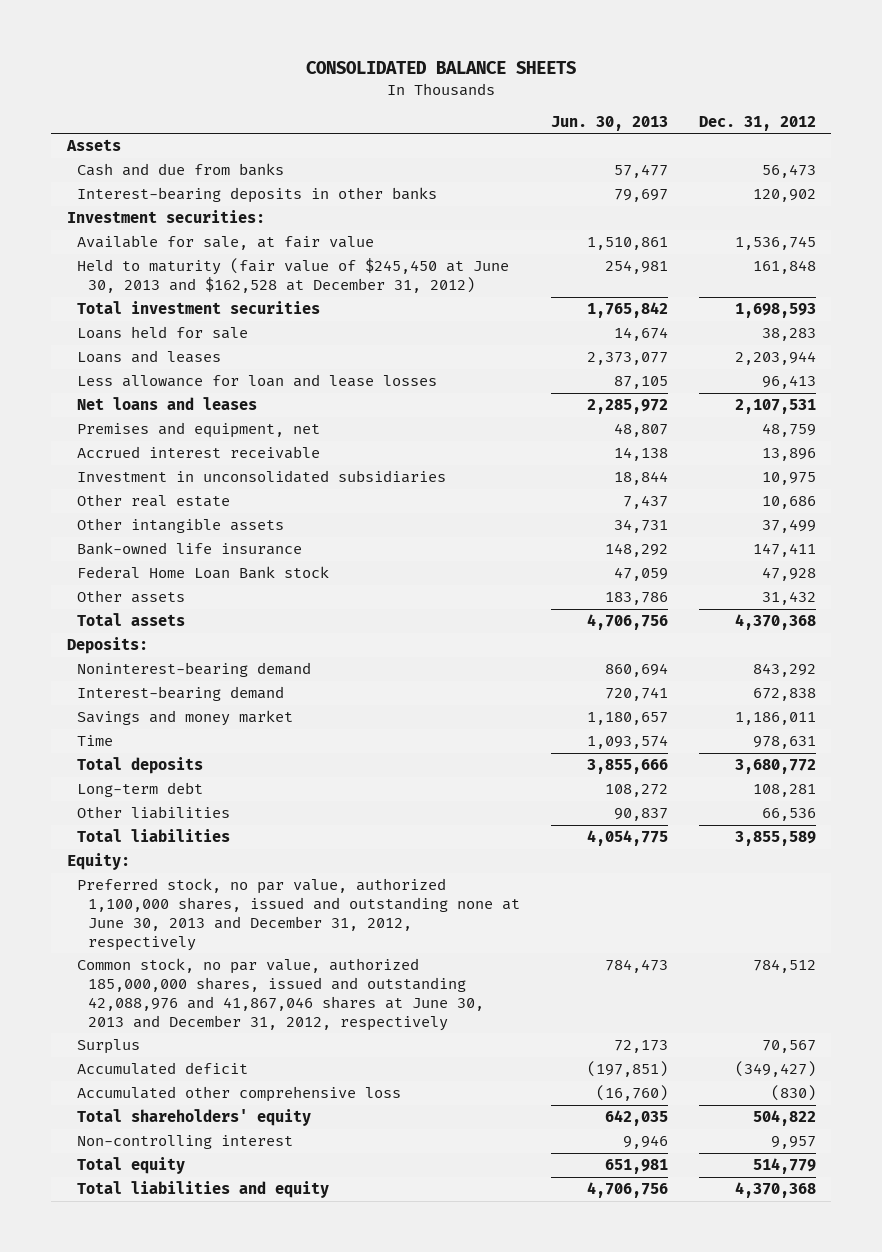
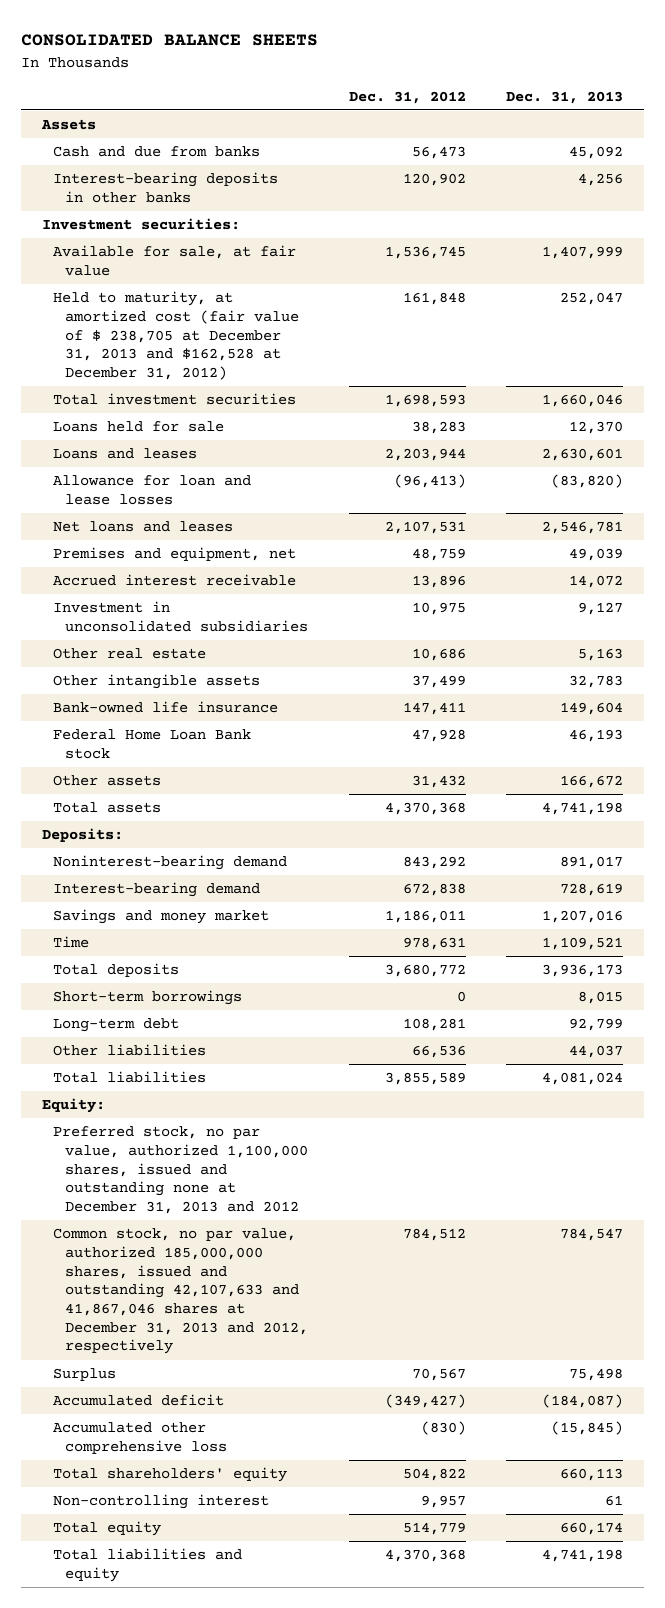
[550,115,668,131] Jun. 30, 2013 -> none
none -> [506,90,624,104] Dec. 31, 2013
[77,258,510,293] Held to maturity (fair value of $245,450 at June 30, 2013 and $162,528 at December 31, 2012) -> [53,291,299,381] Held to maturity, at amortized cost (fair value of $ 238,705 at December 31, 2013 and $162,528 at December 31, 2012)
[77,374,438,388] Less allowance for loan and lease losses -> [53,475,252,505] Allowance for loan and lease losses
[761,375,816,390] 96,413 -> [393,474,466,489] (96,413)
none -> [53,990,243,1006] Short-term borrowings
[77,878,521,951] Preferred stock, no par value, authorized 1,100,000 shares, issued and outstanding none at June 30, 2013 and December 31, 2012, respectively -> [53,1126,308,1215] Preferred stock, no par value, authorized 1,100,000 shares, issued and outstanding none at December 31, 2013 and 2012
[77,958,485,1031] Common stock, no par value, authorized 185,000,000 shares, issued and outstanding 42,088,976 and 41,867,046 shares at June 30, 2013 and December 31, 2012, respectively -> [53,1228,308,1355] Common stock, no par value, authorized 185,000,000 shares, issued and outstanding 42,107,633 and 41,867,046 shares at December 31, 2013 and 2012, respectively

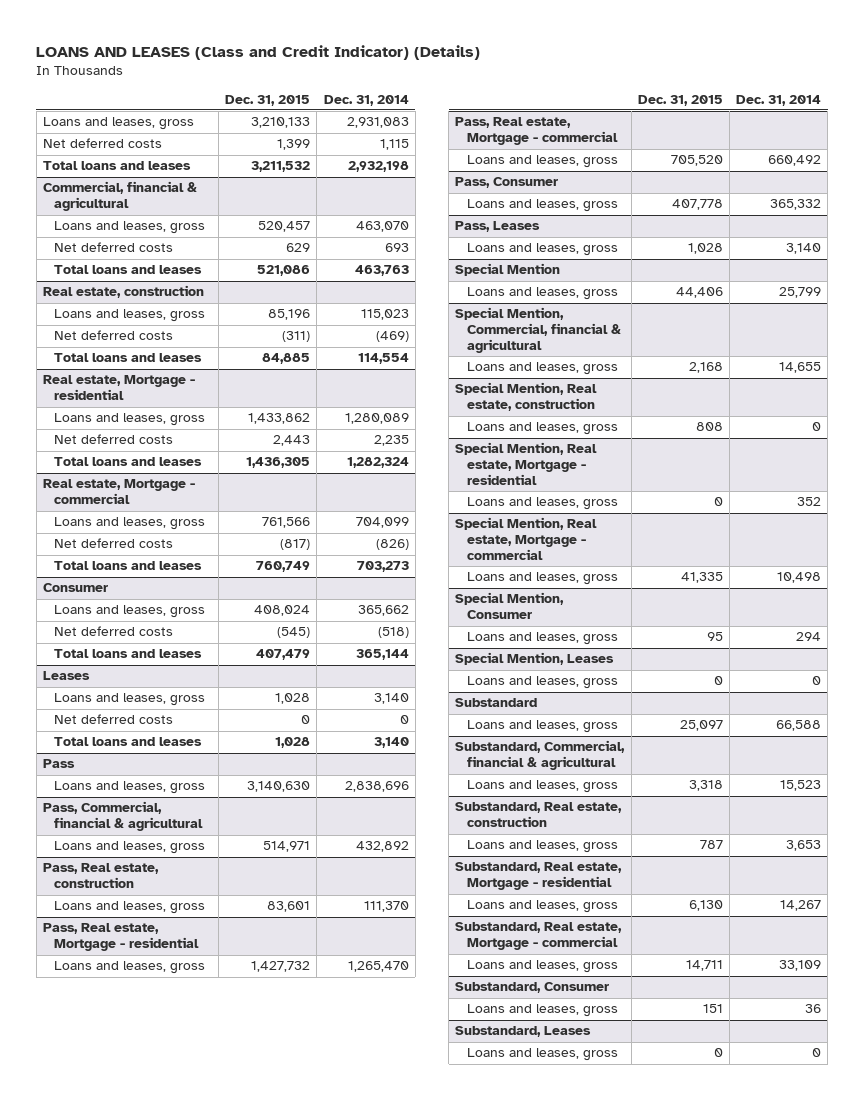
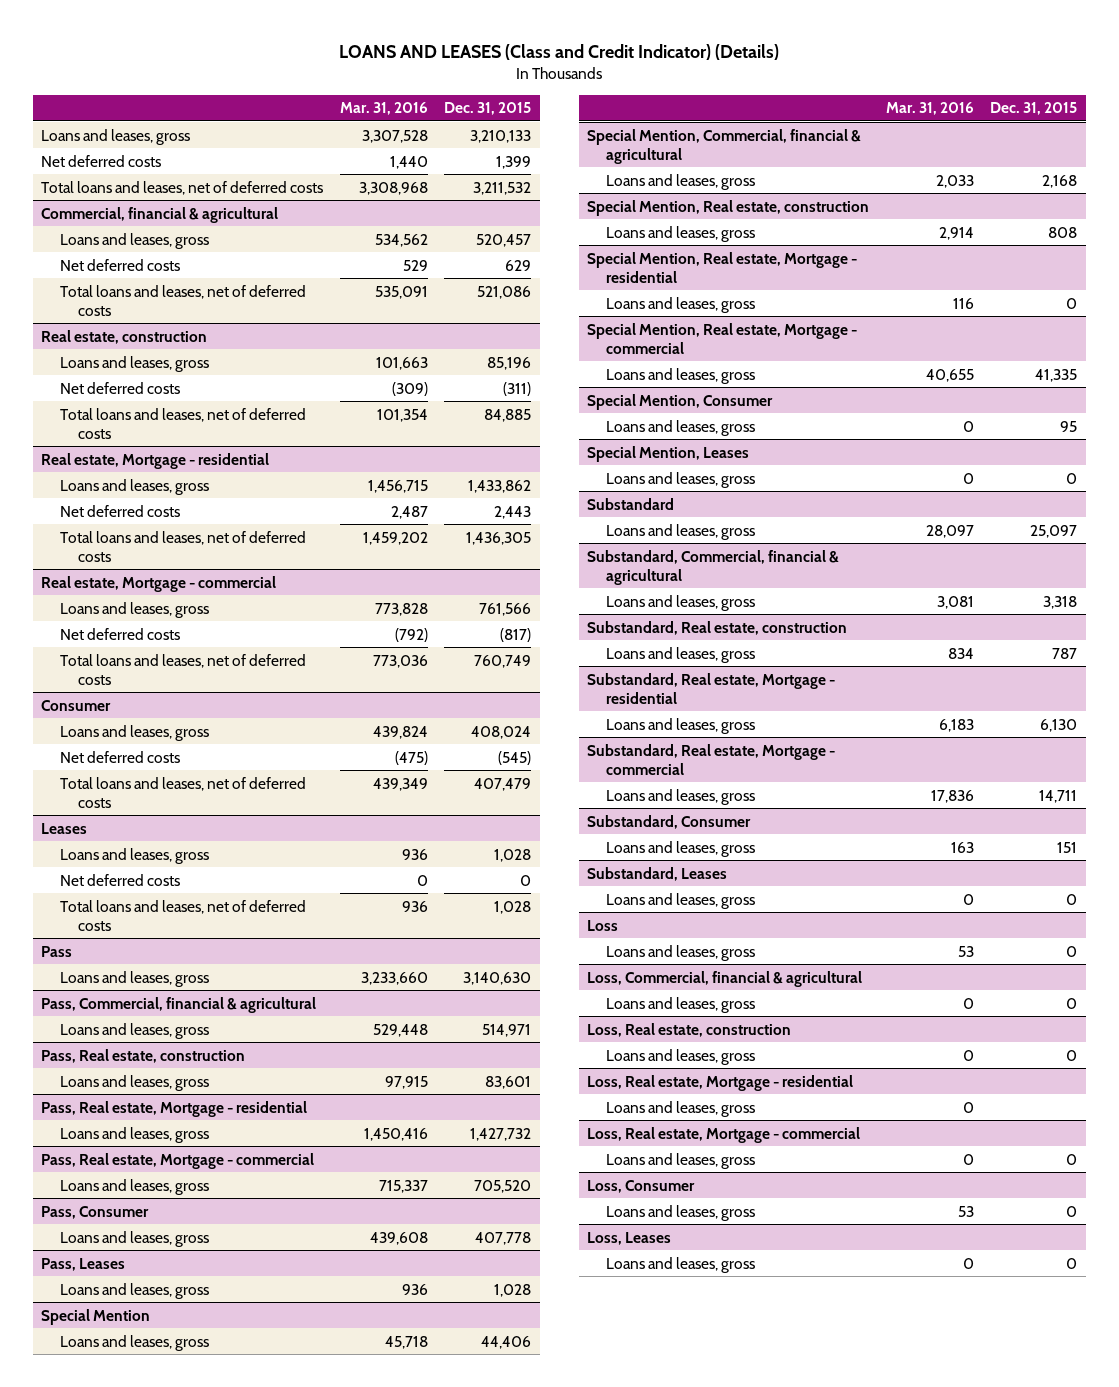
[323,94,409,106] Dec. 31, 2014 -> none
none -> [339,102,428,116] Mar. 31, 2016
[42,161,191,171] Total loans and leases -> [41,180,324,195] Total loans and leases, net of deferred costs
[54,265,203,275] Total loans and leases -> [59,284,306,316] Total loans and leases, net of deferred costs
[54,353,203,363] Total loans and leases -> [59,407,306,439] Total loans and leases, net of deferred costs
[54,457,203,467] Total loans and leases -> [59,530,306,562] Total loans and leases, net of deferred costs
[54,561,203,571] Total loans and leases -> [59,653,306,685] Total loans and leases, net of deferred costs
[54,649,203,659] Total loans and leases -> [59,776,306,808] Total loans and leases, net of deferred costs
[54,737,203,747] Total loans and leases -> [59,899,306,931] Total loans and leases, net of deferred costs
none -> [587,919,619,931] Loss
none -> [605,944,755,961] Loans and leases, gross
none -> [587,970,863,987] Loss, Commercial, financial & agricultural
none -> [605,996,755,1013] Loans and leases, gross
none -> [587,1022,792,1037] Loss, Real estate, construction
none -> [605,1048,755,1065] Loans and leases, gross
none -> [587,1074,854,1091] Loss, Real estate, Mortgage - residential
none -> [605,1100,755,1117] Loans and leases, gross
none -> [587,1126,861,1143] Loss, Real estate, Mortgage - commercial
none -> [605,1152,755,1169] Loans and leases, gross
none -> [587,1179,696,1193] Loss, Consumer
none -> [605,1204,755,1221] Loans and leases, gross
none -> [587,1231,672,1245] Loss, Leases
none -> [605,1256,755,1273] Loans and leases, gross

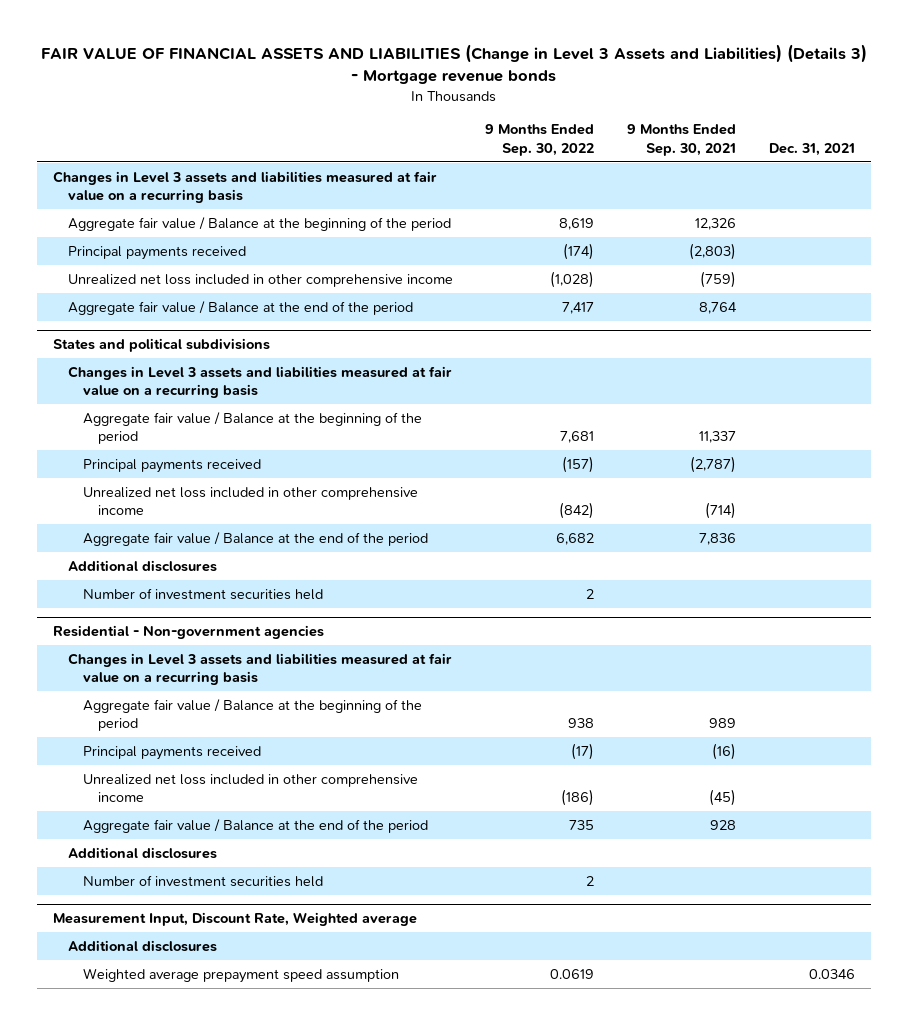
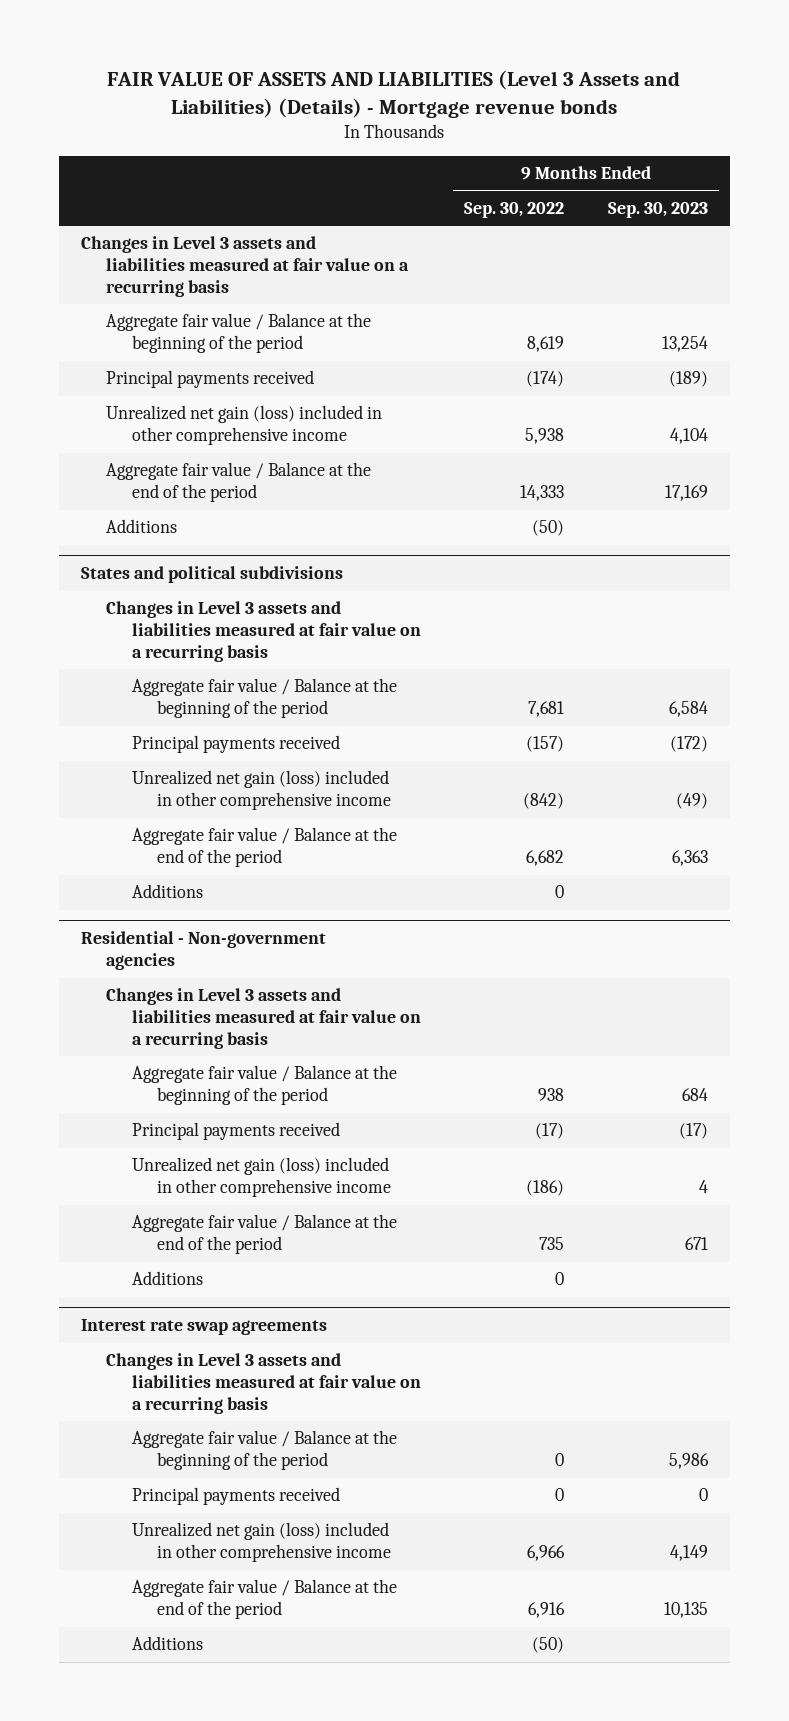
[40,44,867,85] FAIR VALUE OF FINANCIAL ASSETS AND LIABILITIES (Change in Level 3 Assets and Liabilities) (Details 3) - Mortgage revenue bonds -> [107,70,681,119] FAIR VALUE OF ASSETS AND LIABILITIES (Level 3 Assets and Liabilities) (Details) - Mortgage revenue bonds
[627,124,737,156] 9 Months Ended Sep. 30, 2021 -> none
[768,142,855,156] Dec. 31, 2021 -> none
none -> [608,201,709,218] Sep. 30, 2023
[67,273,453,287] Unrealized net loss included in other comprehensive income -> [106,405,383,446] Unrealized net gain (loss) included in other comprehensive income
[550,270,595,288] (1,028) -> [525,428,565,445] 5,938
[562,301,595,314] 7,417 -> [520,485,565,502] 14,333
none -> [106,519,178,534] Additions
[82,486,418,516] Unrealized net loss included in other comprehensive income -> [131,770,392,811] Unrealized net gain (loss) included in other comprehensive income
[67,559,217,572] Additional disclosures -> none
[82,587,323,600] Number of investment securities held -> none
none -> [131,884,203,899] Additions
[82,773,418,803] Unrealized net loss included in other comprehensive income -> [131,1157,392,1198] Unrealized net gain (loss) included in other comprehensive income
[67,846,217,859] Additional disclosures -> none
[82,874,323,887] Number of investment securities held -> none
[52,912,417,927] Measurement Input, Discount Rate, Weighted average -> none
[67,939,217,952] Additional disclosures -> none
[82,967,399,983] Weighted average prepayment speed assumption -> none
none -> [131,1271,203,1286] Additions
none -> [80,1319,327,1336] Interest rate swap agreements
none -> [106,1353,421,1415] Changes in Level 3 assets and liabilities measured at fair value on a recurring basis
none -> [131,1430,397,1471] Aggregate fair value / Balance at the beginning of the period
none -> [131,1487,340,1506] Principal payments received
none -> [131,1522,392,1563] Unrealized net gain (loss) included in other comprehensive income
none -> [131,1579,397,1620] Aggregate fair value / Balance at the end of the period
none -> [131,1636,203,1651] Additions

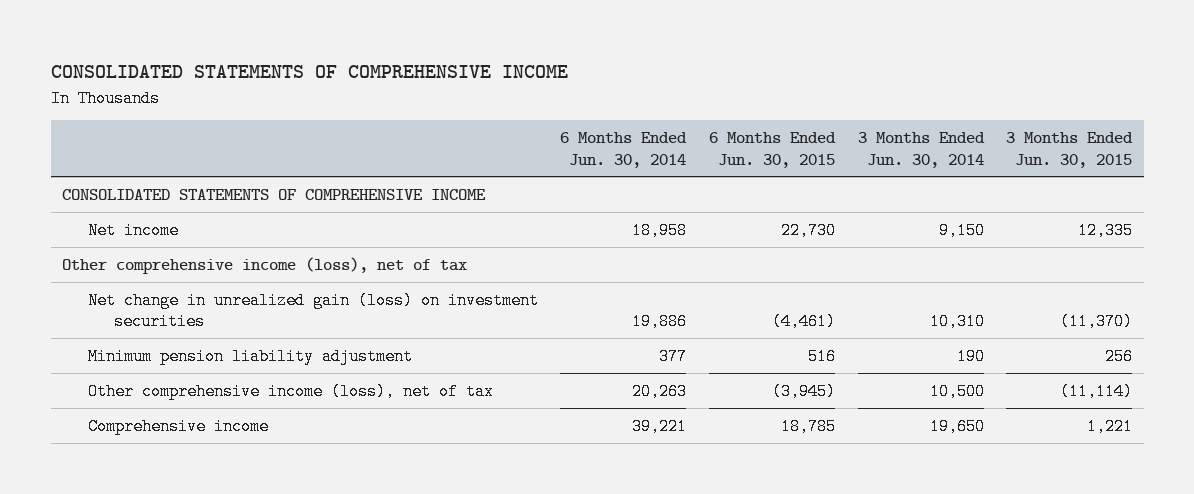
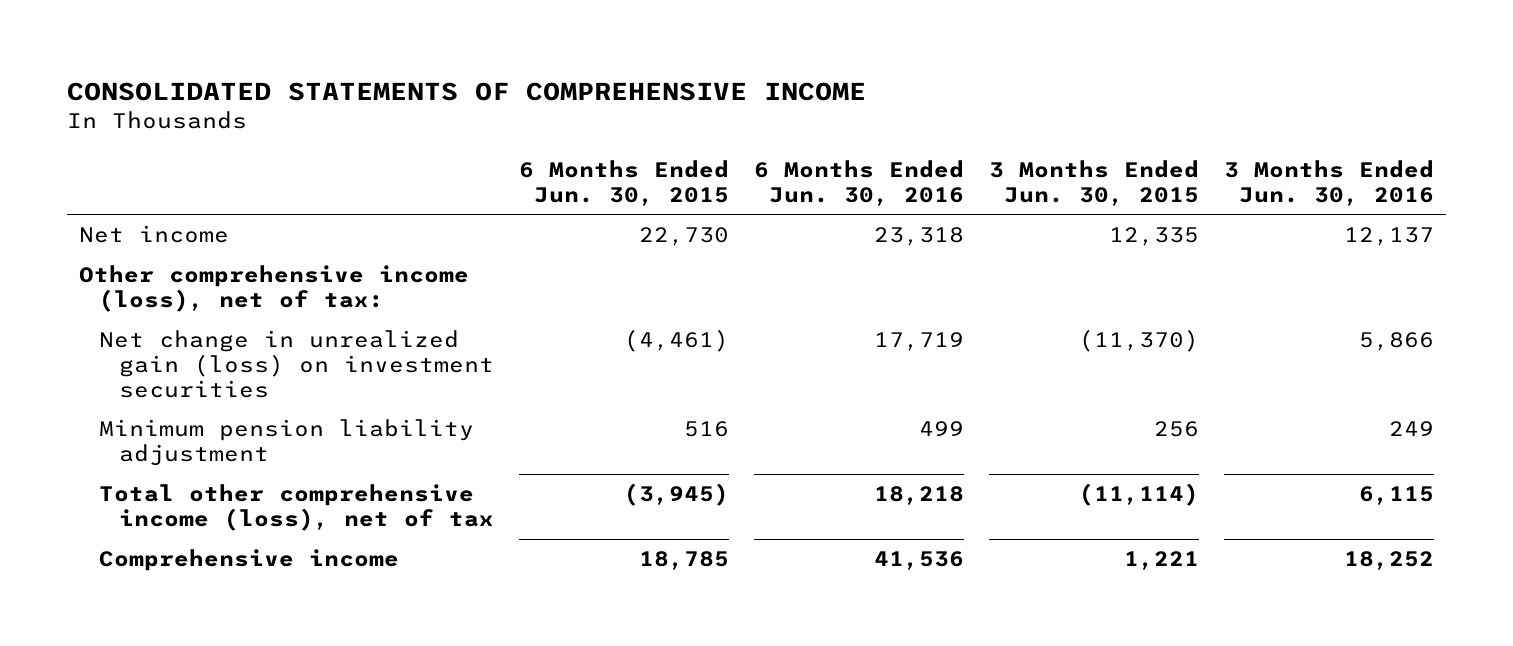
[560,132,688,168] 6 Months Ended Jun. 30, 2014 -> none
[857,132,985,168] 3 Months Ended Jun. 30, 2014 -> none
none -> [753,159,964,206] 6 Months Ended Jun. 30, 2016
none -> [1223,159,1434,206] 3 Months Ended Jun. 30, 2016
[61,188,486,200] CONSOLIDATED STATEMENTS OF COMPREHENSIVE INCOME -> none
[61,256,467,274] Other comprehensive income (loss), net of tax -> [79,265,470,313] Other comprehensive income (loss), net of tax:
[87,382,494,400] Other comprehensive income (loss), net of tax -> [99,484,494,532] Total other comprehensive income (loss), net of tax

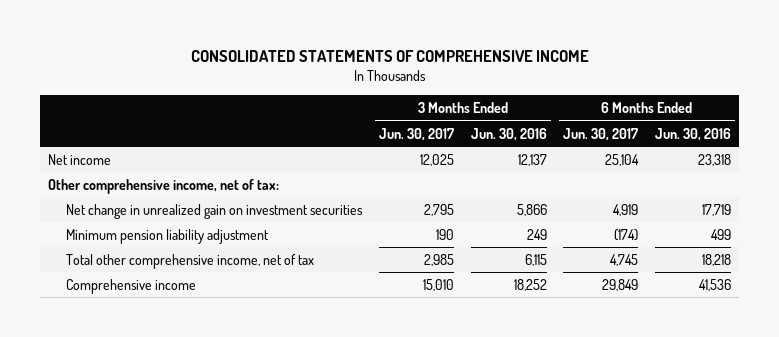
[518,159,729,206] 6 Months Ended Jun. 30, 2015 -> none
[988,159,1199,206] 3 Months Ended Jun. 30, 2015 -> none
none -> [378,127,454,141] Jun. 30, 2017
none -> [563,127,639,141] Jun. 30, 2017
[79,265,470,313] Other comprehensive income (loss), net of tax: -> [48,178,280,194] Other comprehensive income, net of tax:
[99,330,494,398] Net change in unrealized gain (loss) on investment securities -> [66,203,364,219] Net change in unrealized gain on investment securities
[99,484,494,532] Total other comprehensive income (loss), net of tax -> [66,253,315,269] Total other comprehensive income, net of tax

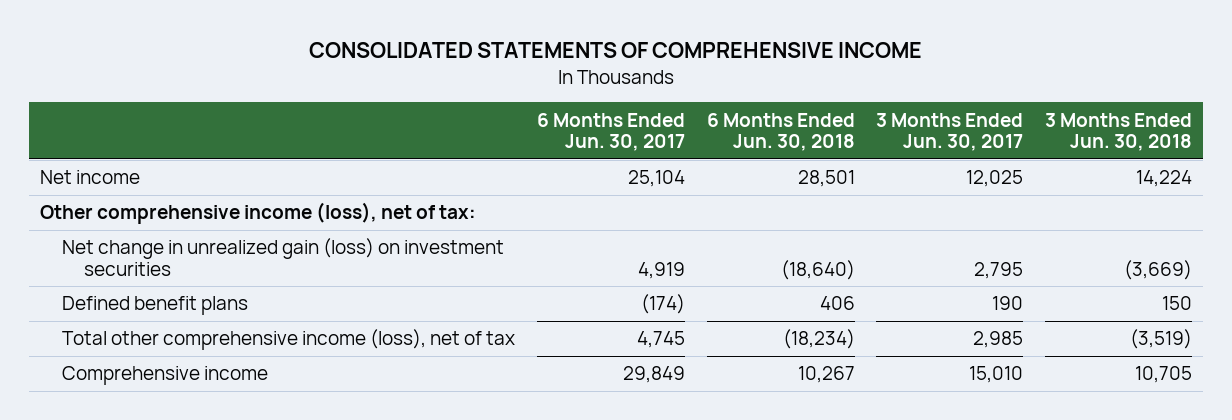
[470,127,547,141] Jun. 30, 2016 -> none
[654,127,731,141] Jun. 30, 2016 -> none
none -> [706,112,855,152] 6 Months Ended Jun. 30, 2018
none -> [1045,112,1193,152] 3 Months Ended Jun. 30, 2018
[48,178,280,194] Other comprehensive income, net of tax: -> [40,202,477,225] Other comprehensive income (loss), net of tax:
[66,203,364,219] Net change in unrealized gain on investment securities -> [61,238,504,276] Net change in unrealized gain (loss) on investment securities
[66,228,270,244] Minimum pension liability adjustment -> [61,296,248,316] Defined benefit plans
[66,253,315,269] Total other comprehensive income, net of tax -> [61,329,515,351] Total other comprehensive income (loss), net of tax

